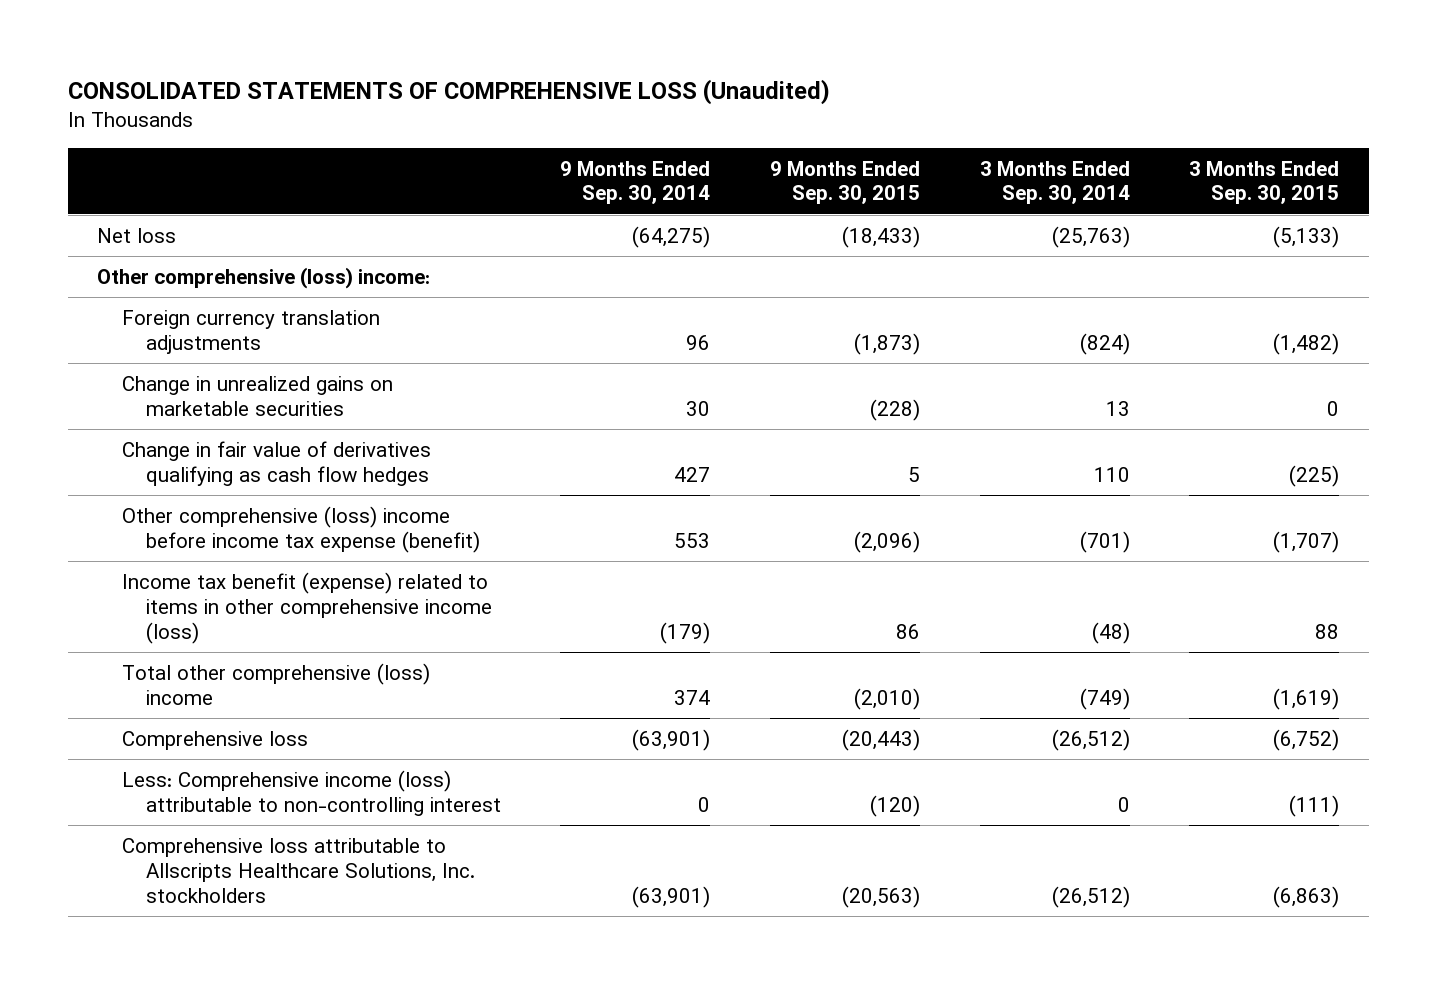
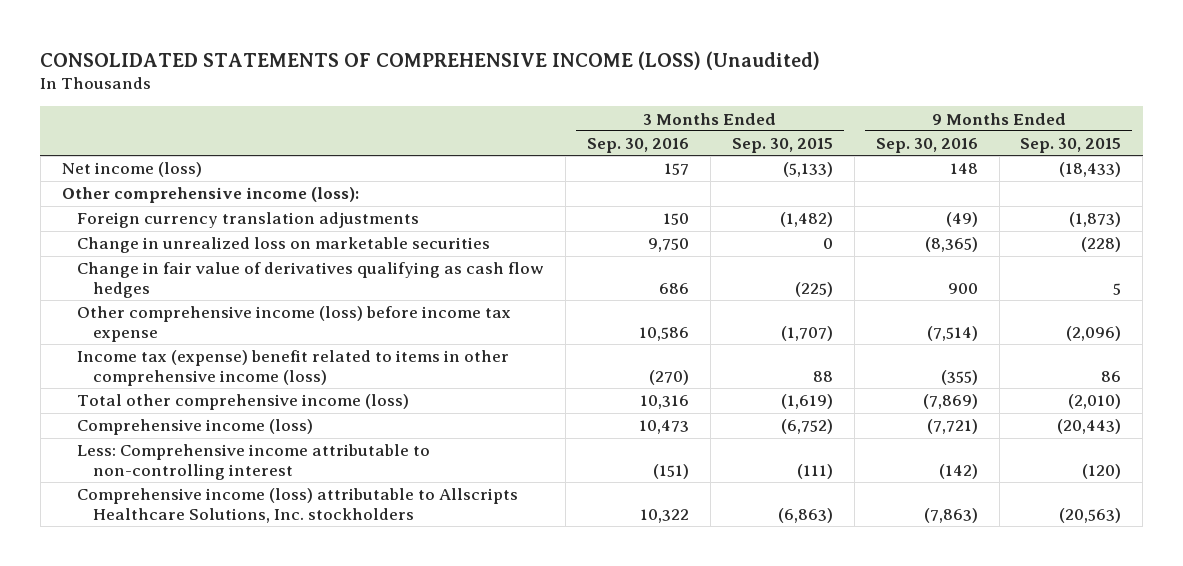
[67,79,830,106] CONSOLIDATED STATEMENTS OF COMPREHENSIVE LOSS (Unaudited) -> [40,50,821,70] CONSOLIDATED STATEMENTS OF COMPREHENSIVE INCOME (LOSS) (Unaudited)
[560,160,711,205] 9 Months Ended Sep. 30, 2014 -> none
[979,160,1130,205] 3 Months Ended Sep. 30, 2014 -> none
none -> [587,138,690,154] Sep. 30, 2016
none -> [875,138,978,154] Sep. 30, 2016
[97,227,177,243] Net loss -> [61,162,202,178] Net income (loss)
[97,266,431,289] Other comprehensive (loss) income: -> [61,187,359,204] Other comprehensive income (loss):
[121,375,393,416] Change in unrealized gains on marketable securities -> [77,237,491,254] Change in unrealized loss on marketable securities
[121,505,480,553] Other comprehensive (loss) income before income tax expense (benefit) -> [77,306,512,342] Other comprehensive income (loss) before income tax expense
[121,571,492,644] Income tax benefit (expense) related to items in other comprehensive income (loss) -> [77,350,510,386] Income tax (expense) benefit related to items in other comprehensive income (loss)
[121,662,430,705] Total other comprehensive (loss) income -> [77,394,410,411] Total other comprehensive income (loss)
[121,730,308,750] Comprehensive loss -> [77,419,314,436] Comprehensive income (loss)
[121,769,501,816] Less: Comprehensive income (loss) attributable to non-controlling interest -> [77,444,431,480] Less: Comprehensive income attributable to non-controlling interest
[121,837,475,903] Comprehensive loss attributable to Allscripts Healthcare Solutions, Inc. stockholders -> [77,488,519,523] Comprehensive income (loss) attributable to Allscripts Healthcare Solutions, Inc. stockholders

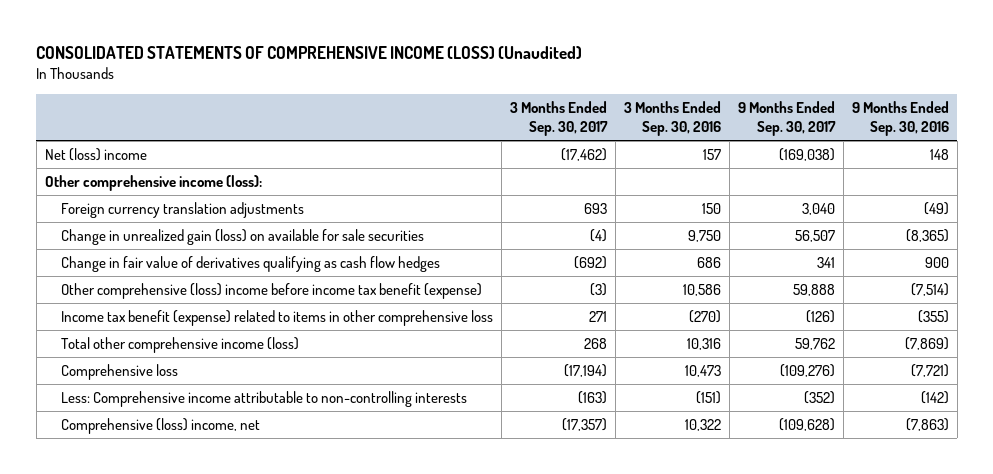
[731,138,833,154] Sep. 30, 2015 -> none
[1020,138,1122,154] Sep. 30, 2015 -> none
none -> [509,101,608,137] 3 Months Ended Sep. 30, 2017
none -> [737,101,836,137] 9 Months Ended Sep. 30, 2017
[61,162,202,178] Net income (loss) -> [44,147,147,161] Net (loss) income
[77,237,491,254] Change in unrealized loss on marketable securities -> [60,228,424,245] Change in unrealized gain (loss) on available for sale securities
[77,306,512,342] Other comprehensive income (loss) before income tax expense -> [60,282,482,299] Other comprehensive (loss) income before income tax benefit (expense)
[77,350,510,386] Income tax (expense) benefit related to items in other comprehensive income (loss) -> [60,309,493,326] Income tax benefit (expense) related to items in other comprehensive loss
[77,419,314,436] Comprehensive income (loss) -> [60,363,178,380] Comprehensive loss
[77,444,431,480] Less: Comprehensive income attributable to non-controlling interest -> [60,390,467,407] Less: Comprehensive income attributable to non-controlling interests
[77,488,519,523] Comprehensive income (loss) attributable to Allscripts Healthcare Solutions, Inc. stockholders -> [60,417,260,434] Comprehensive (loss) income, net

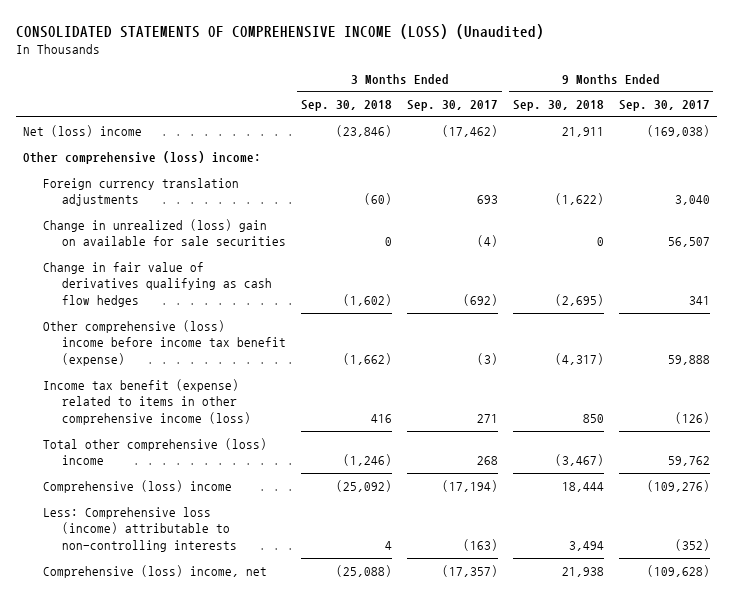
[623,101,721,137] 3 Months Ended Sep. 30, 2016 -> none
[851,101,949,137] 9 Months Ended Sep. 30, 2016 -> none
none -> [301,100,393,112] Sep. 30, 2018
none -> [512,100,604,112] Sep. 30, 2018
[44,174,262,191] Other comprehensive income (loss): -> [23,150,262,164] Other comprehensive (loss) income:
[60,228,424,245] Change in unrealized gain (loss) on available for sale securities -> [42,218,287,247] Change in unrealized (loss) gain on available for sale securities
[60,309,493,326] Income tax benefit (expense) related to items in other comprehensive loss -> [42,378,252,425] Income tax benefit (expense) related to items in other comprehensive income (loss)
[60,336,299,353] Total other comprehensive income (loss) -> [42,437,267,466] Total other comprehensive (loss) income
[60,363,178,380] Comprehensive loss -> [42,479,232,493] Comprehensive (loss) income
[60,390,467,407] Less: Comprehensive income attributable to non-controlling interests -> [42,506,238,552] Less: Comprehensive loss (income) attributable to non-controlling interests

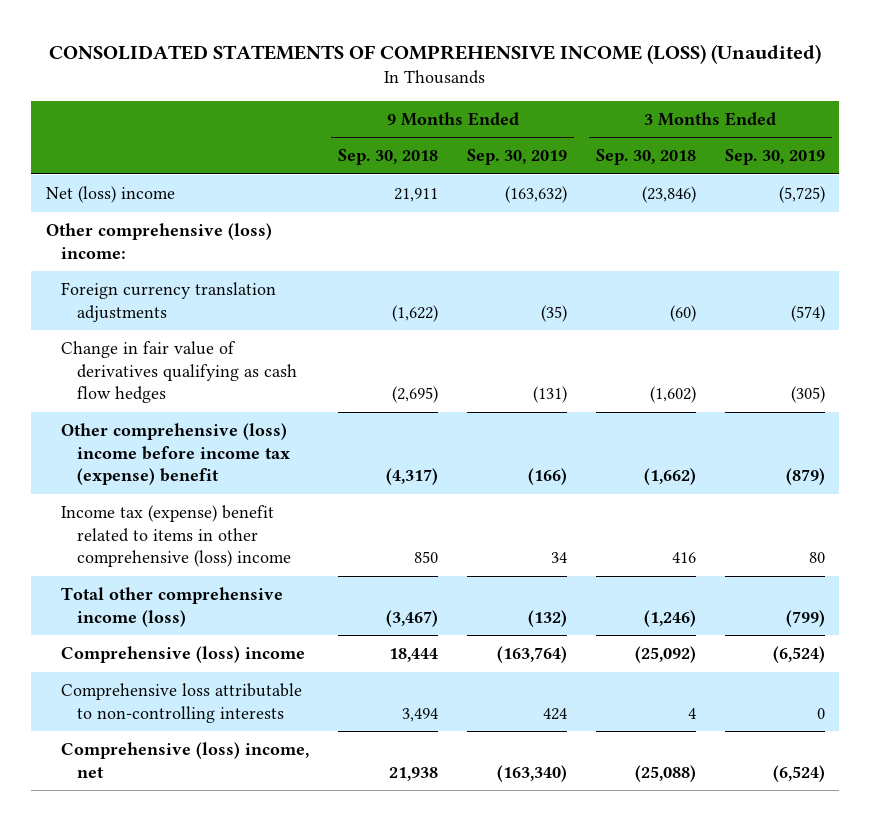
[406,100,498,112] Sep. 30, 2017 -> none
[618,100,710,112] Sep. 30, 2017 -> none
none -> [466,149,567,166] Sep. 30, 2019
none -> [724,149,825,166] Sep. 30, 2019
[42,218,287,247] Change in unrealized (loss) gain on available for sale securities -> none
[42,319,287,366] Other comprehensive (loss) income before income tax benefit (expense) -> [61,423,291,486] Other comprehensive (loss) income before income tax (expense) benefit
[42,378,252,425] Income tax benefit (expense) related to items in other comprehensive income (loss) -> [61,505,292,568] Income tax (expense) benefit related to items in other comprehensive (loss) income
[42,437,267,466] Total other comprehensive (loss) income -> [61,587,284,627] Total other comprehensive income (loss)
[42,506,238,552] Less: Comprehensive loss (income) attributable to non-controlling interests -> [61,683,303,723] Comprehensive loss attributable to non-controlling interests

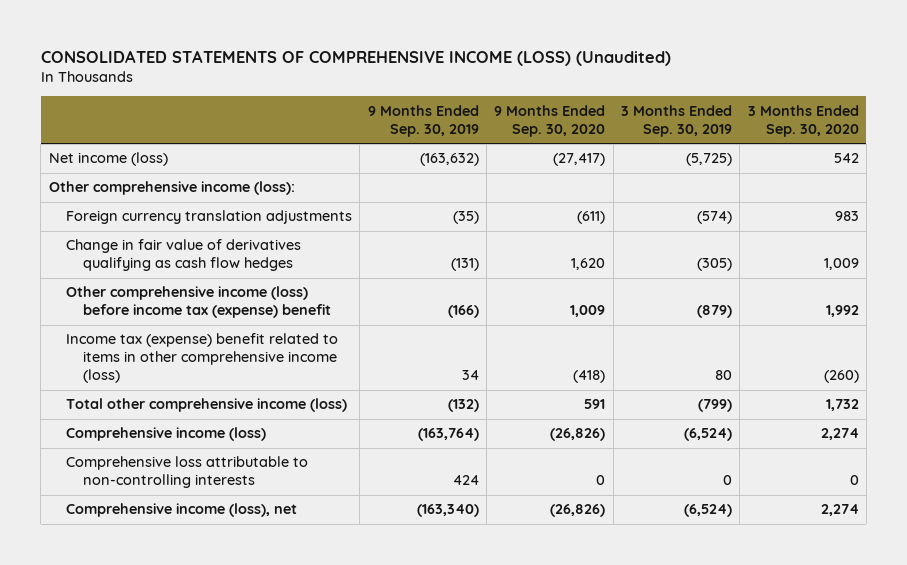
[338,149,439,166] Sep. 30, 2018 -> none
[595,149,696,166] Sep. 30, 2018 -> none
none -> [494,104,606,137] 9 Months Ended Sep. 30, 2020
none -> [747,104,859,137] 3 Months Ended Sep. 30, 2020
[45,186,175,204] Net (loss) income -> [48,152,168,167] Net income (loss)
[45,223,272,259] Other comprehensive (loss) income: -> [48,181,295,196] Other comprehensive income (loss):
[61,423,291,486] Other comprehensive (loss) income before income tax (expense) benefit -> [66,286,332,319] Other comprehensive income (loss) before income tax (expense) benefit
[61,505,292,568] Income tax (expense) benefit related to items in other comprehensive (loss) income -> [66,333,339,384] Income tax (expense) benefit related to items in other comprehensive income (loss)
[61,646,306,664] Comprehensive (loss) income -> [66,427,267,442] Comprehensive income (loss)
[61,742,310,778] Comprehensive (loss) income, net -> [66,503,298,518] Comprehensive income (loss), net

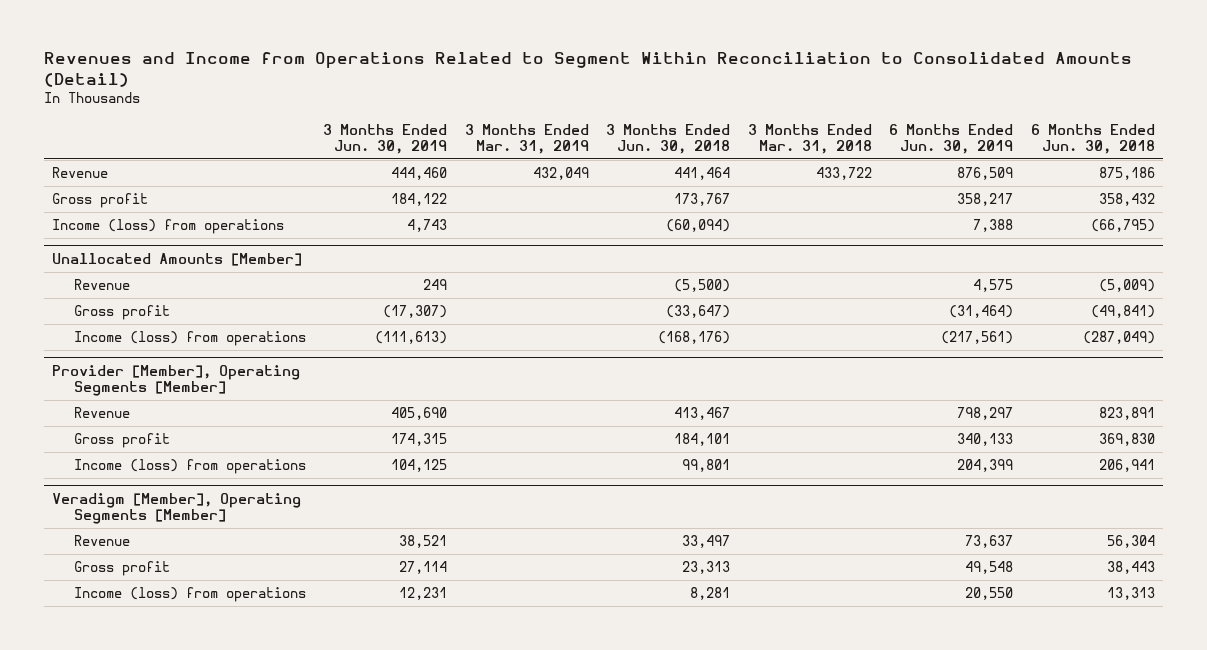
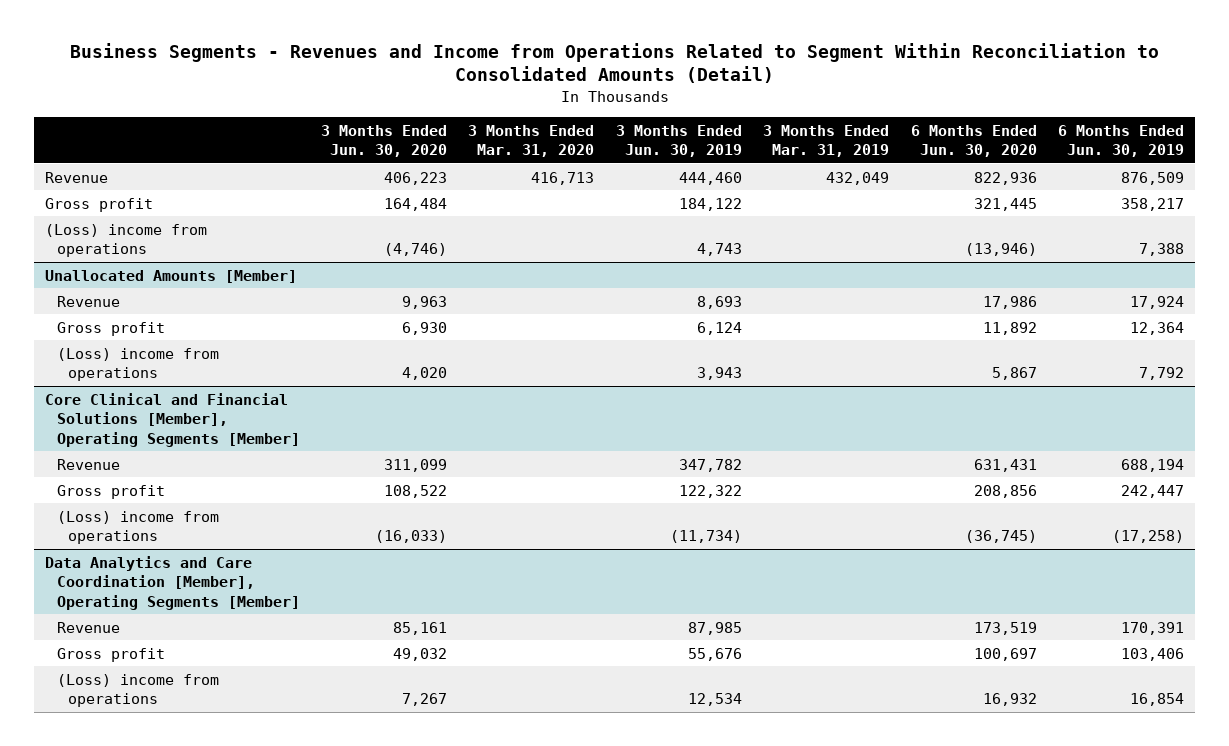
[43,52,1132,88] Revenues and Income from Operations Related to Segment Within Reconciliation to Consolidated Amounts (Detail) -> [69,42,1159,84] Business Segments - Revenues and Income from Operations Related to Segment Within Reconciliation to Consolidated Amounts (Detail)
[606,123,731,154] 3 Months Ended Jun. 30, 2018 -> none
[747,123,872,154] 3 Months Ended Mar. 31, 2018 -> none
[1030,123,1155,154] 6 Months Ended Jun. 30, 2018 -> none
none -> [321,124,448,158] 3 Months Ended Jun. 30, 2020
none -> [468,124,595,158] 3 Months Ended Mar. 31, 2020
none -> [910,124,1037,158] 6 Months Ended Jun. 30, 2020
[52,219,285,235] Income (loss) from operations -> [44,223,207,258] (Loss) income from operations
[52,365,301,397] Provider [Member], Operating Segments [Member] -> none
[52,493,302,525] Veradigm [Member], Operating Segments [Member] -> none
[423,279,448,291] 249 -> [696,295,742,309] 8,693
[973,279,1014,293] 4,575 -> [1130,295,1185,309] 17,924
[383,305,448,319] (17,307) -> [696,321,742,335] 6,124
[949,305,1014,319] (31,464) -> [1130,321,1185,335] 12,364
[73,331,306,347] Income (loss) from operations -> [56,347,219,382] (Loss) income from operations
[375,331,448,345] (111,613) -> [696,367,742,381] 3,943
[941,331,1014,345] (217,561) -> [1139,367,1185,381] 7,792
none -> [44,392,300,447] Core Clinical and Financial Solutions [Member], Operating Segments [Member]
[391,407,448,421] 405,690 -> [678,458,742,472] 347,782
[957,407,1014,421] 798,297 -> [1121,458,1185,472] 688,194
[391,433,448,447] 174,315 -> [678,484,742,498] 122,322
[957,433,1014,447] 340,133 -> [1121,484,1185,498] 242,447
[73,459,306,475] Income (loss) from operations -> [56,510,219,545] (Loss) income from operations
[391,459,448,473] 104,125 -> [669,530,742,544] (11,734)
[957,459,1014,473] 204,399 -> [1112,530,1185,544] (17,258)
none -> [44,555,300,610] Data Analytics and Care Coordination [Member], Operating Segments [Member]
[399,535,448,549] 38,521 -> [687,621,742,635] 87,985
[965,535,1014,549] 73,637 -> [1121,621,1185,635] 170,391
[399,561,448,575] 27,114 -> [687,647,742,661] 55,676
[965,561,1014,575] 49,548 -> [1121,647,1185,661] 103,406
[73,587,306,603] Income (loss) from operations -> [56,673,219,708] (Loss) income from operations
[399,587,448,601] 12,231 -> [687,693,742,707] 12,534
[965,587,1014,601] 20,550 -> [1130,693,1185,707] 16,854

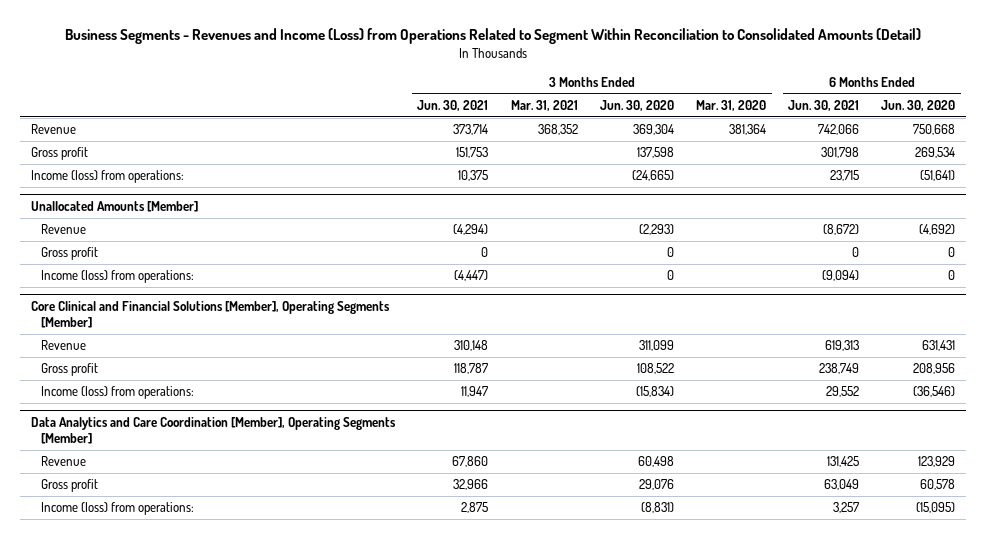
[69,42,1159,84] Business Segments - Revenues and Income from Operations Related to Segment Within Reconciliation to Consolidated Amounts (Detail) -> [65,28,922,45] Business Segments - Revenues and Income (Loss) from Operations Related to Segment Within Reconciliation to Consolidated Amounts (Detail)
[615,124,742,158] 3 Months Ended Jun. 30, 2019 -> none
[763,124,890,158] 3 Months Ended Mar. 31, 2019 -> none
[1058,124,1185,158] 6 Months Ended Jun. 30, 2019 -> none
none -> [417,100,489,112] Jun. 30, 2021
none -> [510,100,578,112] Mar. 31, 2021
none -> [788,100,860,112] Jun. 30, 2021
[384,171,448,185] 406,223 -> [632,124,674,136] 369,304
[531,171,595,185] 416,713 -> [728,124,766,136] 381,364
[973,171,1037,185] 822,936 -> [913,124,956,136] 750,668
[384,197,448,211] 164,484 -> [636,147,674,159] 137,598
[973,197,1037,211] 321,445 -> [915,147,956,159] 269,534
[44,223,207,258] (Loss) income from operations -> [31,170,185,184] Income (loss) from operations:
[384,243,448,257] (4,746) -> [631,170,674,182] (24,665)
[964,243,1037,257] (13,946) -> [920,170,956,182] (51,641)
[402,295,448,309] 9,963 -> [638,224,674,236] (2,293)
[982,295,1037,309] 17,986 -> [919,224,956,236] (4,692)
[402,321,448,335] 6,930 -> [666,247,674,258] 0
[982,321,1037,335] 11,892 -> [948,247,956,258] 0
[56,347,219,382] (Loss) income from operations -> [41,270,195,284] Income (loss) from operations:
[402,367,448,381] 4,020 -> [666,270,674,281] 0
[991,367,1037,381] 5,867 -> [948,270,956,281] 0
[973,484,1037,498] 208,856 -> [913,363,956,375] 208,956
[56,510,219,545] (Loss) income from operations -> [41,386,195,400] Income (loss) from operations:
[375,530,448,544] (16,033) -> [635,386,674,398] (15,834)
[964,530,1037,544] (36,745) -> [913,386,956,398] (36,546)
[393,621,448,635] 85,161 -> [637,456,674,468] 60,498
[973,621,1037,635] 173,519 -> [918,456,956,468] 123,929
[393,647,448,661] 49,032 -> [638,479,674,491] 29,076
[973,647,1037,661] 100,697 -> [920,479,956,491] 60,578
[56,673,219,708] (Loss) income from operations -> [41,502,195,516] Income (loss) from operations:
[402,693,448,707] 7,267 -> [640,502,674,514] (8,831)
[982,693,1037,707] 16,932 -> [916,502,956,514] (15,095)

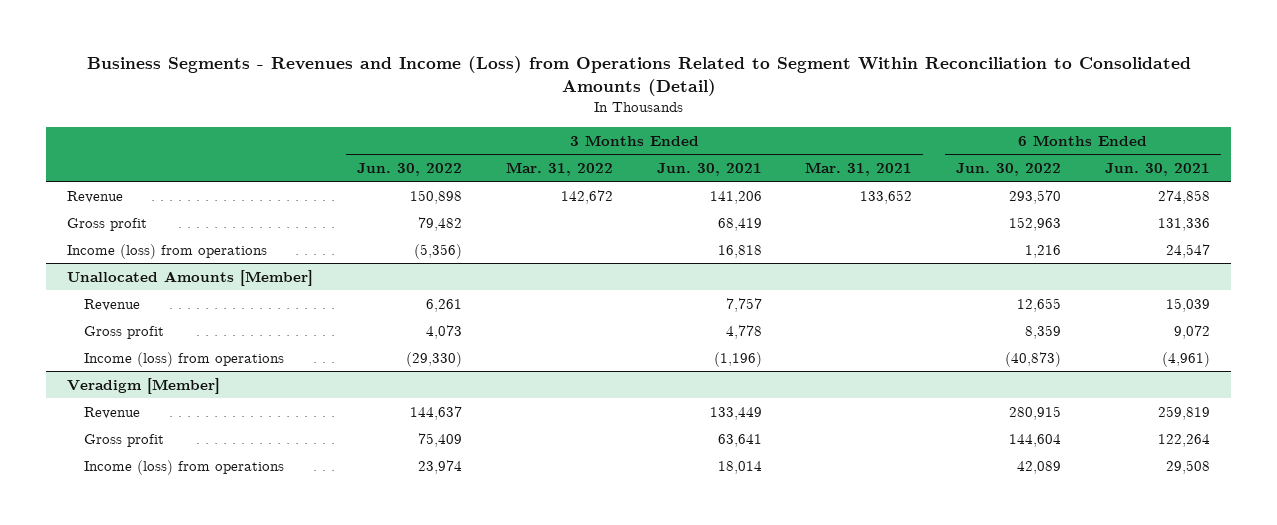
[599,100,674,112] Jun. 30, 2020 -> none
[695,100,766,112] Mar. 31, 2020 -> none
[881,100,956,112] Jun. 30, 2020 -> none
none -> [357,163,463,177] Jun. 30, 2022
none -> [505,162,613,177] Mar. 31, 2022
none -> [955,163,1061,177] Jun. 30, 2022
[453,124,489,136] 373,714 -> [709,190,762,204] 141,206
[537,124,578,136] 368,352 -> [860,189,913,204] 133,652
[818,124,860,136] 742,066 -> [1157,189,1210,204] 274,858
[456,147,489,159] 151,753 -> [717,217,762,231] 68,419
[821,147,860,159] 301,798 -> [1157,217,1210,231] 131,336
[31,170,185,184] Income (loss) from operations: -> [67,243,268,259] Income (loss) from operations
[458,170,489,182] 10,375 -> [717,244,762,258] 16,818
[830,170,860,182] 23,715 -> [1165,243,1210,258] 24,547
[31,301,391,329] Core Clinical and Financial Solutions [Member], Operating Segments [Member] -> none
[31,417,397,445] Data Analytics and Care Coordination [Member], Operating Segments [Member] -> none
[41,456,87,467] Revenue -> none
[41,479,99,493] Gross profit -> none
[41,502,195,516] Income (loss) from operations: -> none
[453,224,489,236] (4,294) -> [725,297,762,312] 7,757
[823,224,860,236] (8,672) -> [1165,297,1210,312] 15,039
[481,247,489,258] 0 -> [725,324,762,339] 4,778
[852,247,860,258] 0 -> [1173,324,1210,339] 9,072
[41,270,195,284] Income (loss) from operations: -> [84,351,285,367] Income (loss) from operations
[454,270,489,282] (4,447) -> [713,351,762,367] (1,196)
[822,270,860,282] (9,094) -> [1161,351,1210,367] (4,961)
none -> [67,377,221,394] Veradigm [Member]
[454,340,489,352] 310,148 -> [709,406,762,420] 133,449
[825,340,860,352] 619,313 -> [1157,405,1210,420] 259,819
[454,363,489,375] 118,787 -> [717,433,762,447] 63,641
[819,363,860,375] 238,749 -> [1157,433,1210,447] 122,264
[41,386,195,400] Income (loss) from operations: -> [84,459,285,475] Income (loss) from operations
[461,386,489,398] 11,947 -> [717,460,762,474] 18,014
[826,386,860,398] 29,552 -> [1165,459,1210,474] 29,508

